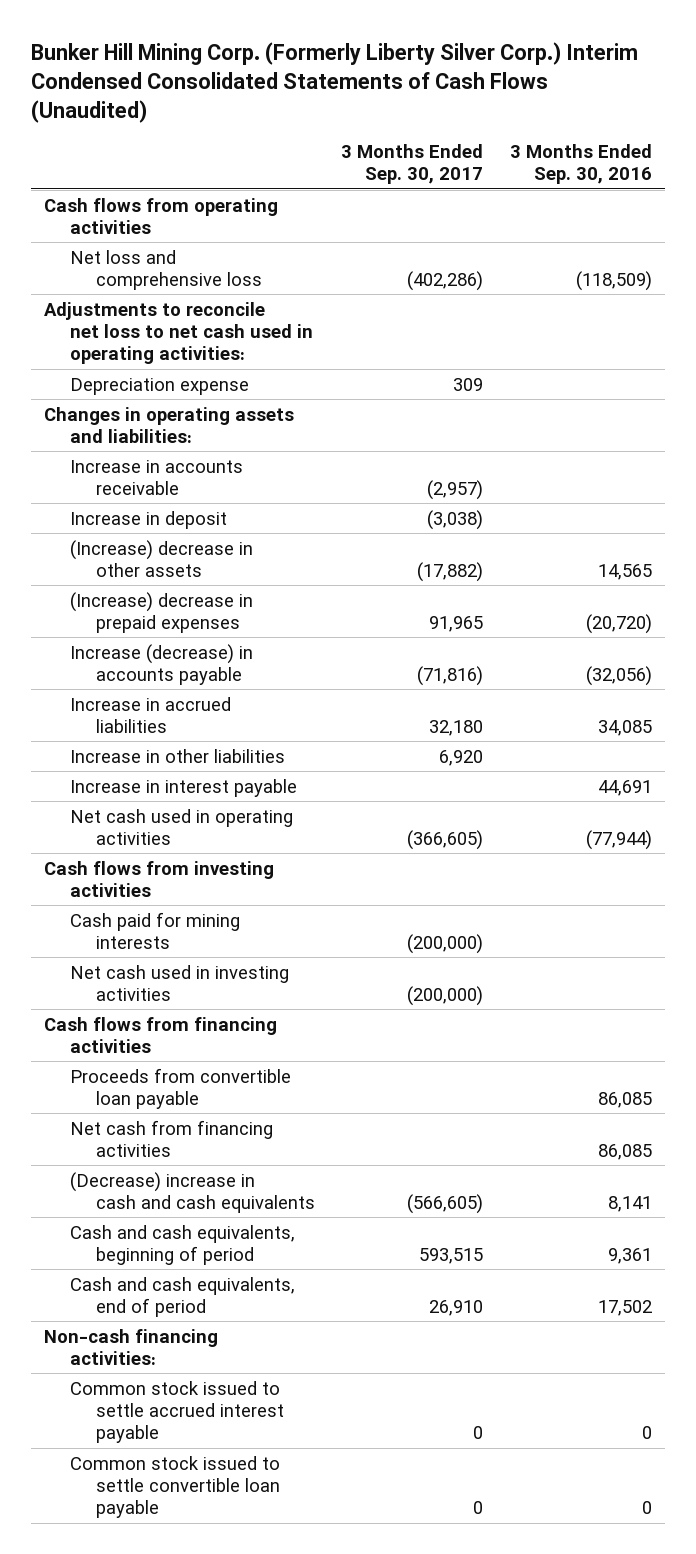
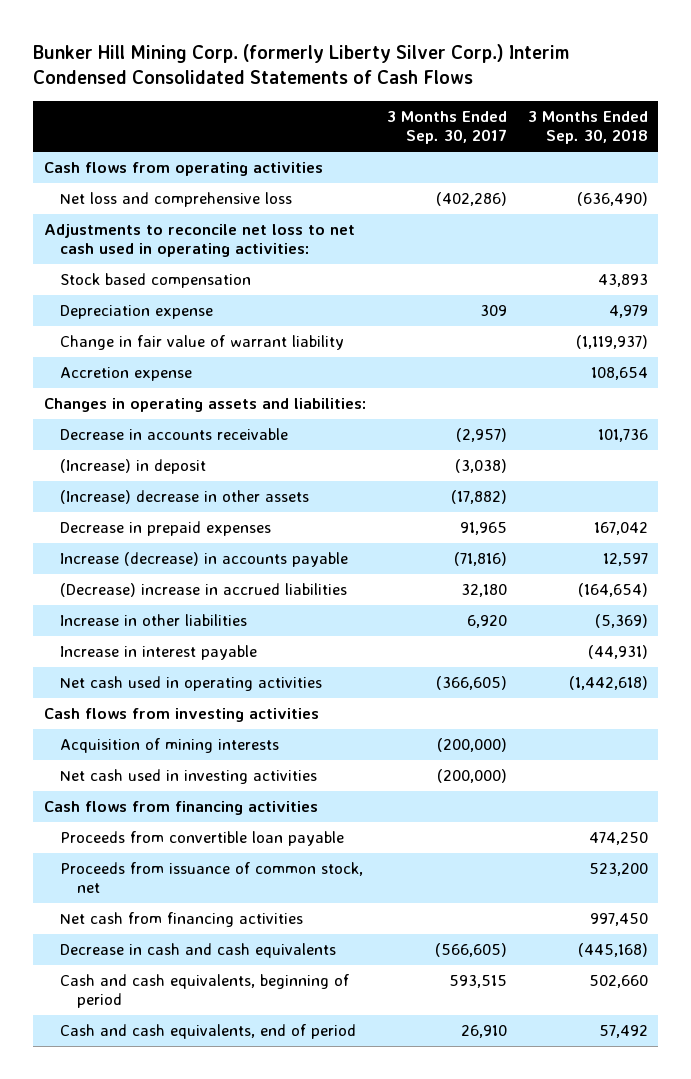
[30,41,638,123] Bunker Hill Mining Corp. (Formerly Liberty Silver Corp.) Interim Condensed Consolidated Statements of Cash Flows (Unaudited) -> [32,43,569,85] Bunker Hill Mining Corp. (formerly Liberty Silver Corp.) Interim Condensed Consolidated Statements of Cash Flows
[509,144,652,185] 3 Months Ended Sep. 30, 2016 -> none
none -> [527,111,648,145] 3 Months Ended Sep. 30, 2018
none -> [60,273,252,289] Stock based compensation
none -> [60,335,345,351] Change in fair value of warrant liability
none -> [60,367,193,382] Accretion expense
[70,459,244,495] Increase in accounts receivable -> [60,428,289,441] Decrease in accounts receivable
[70,510,228,529] Increase in deposit -> [60,459,207,475] (Increase) in deposit
[70,591,254,633] (Increase) decrease in prepaid expenses -> [60,521,272,537] Decrease in prepaid expenses
[70,696,232,733] Increase in accrued liabilities -> [60,583,348,598] (Decrease) increase in accrued liabilities
[70,911,241,949] Cash paid for mining interests -> none
none -> [60,738,280,754] Acquisition of mining interests
none -> [60,862,364,894] Proceeds from issuance of common stock, net
[70,1171,316,1213] (Decrease) increase in cash and cash equivalents -> [60,943,337,959] Decrease in cash and cash equivalents
[44,1328,219,1365] Non-cash financing activities: -> none
[70,1380,285,1444] Common stock issued to settle accrued interest payable -> none
[70,1455,281,1519] Common stock issued to settle convertible loan payable -> none

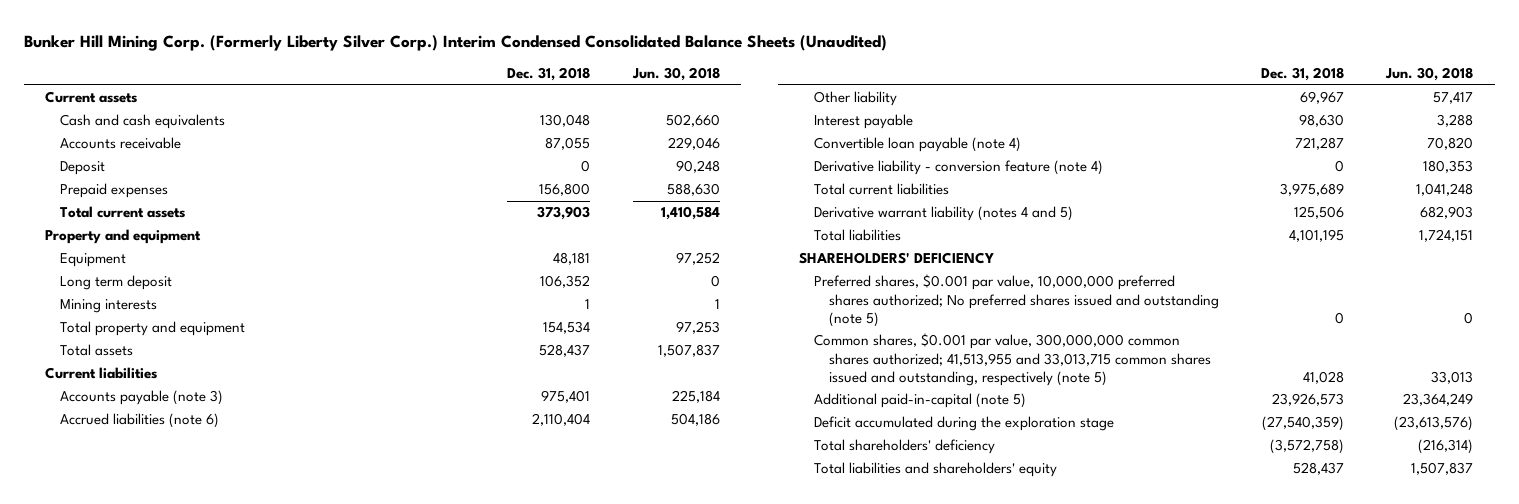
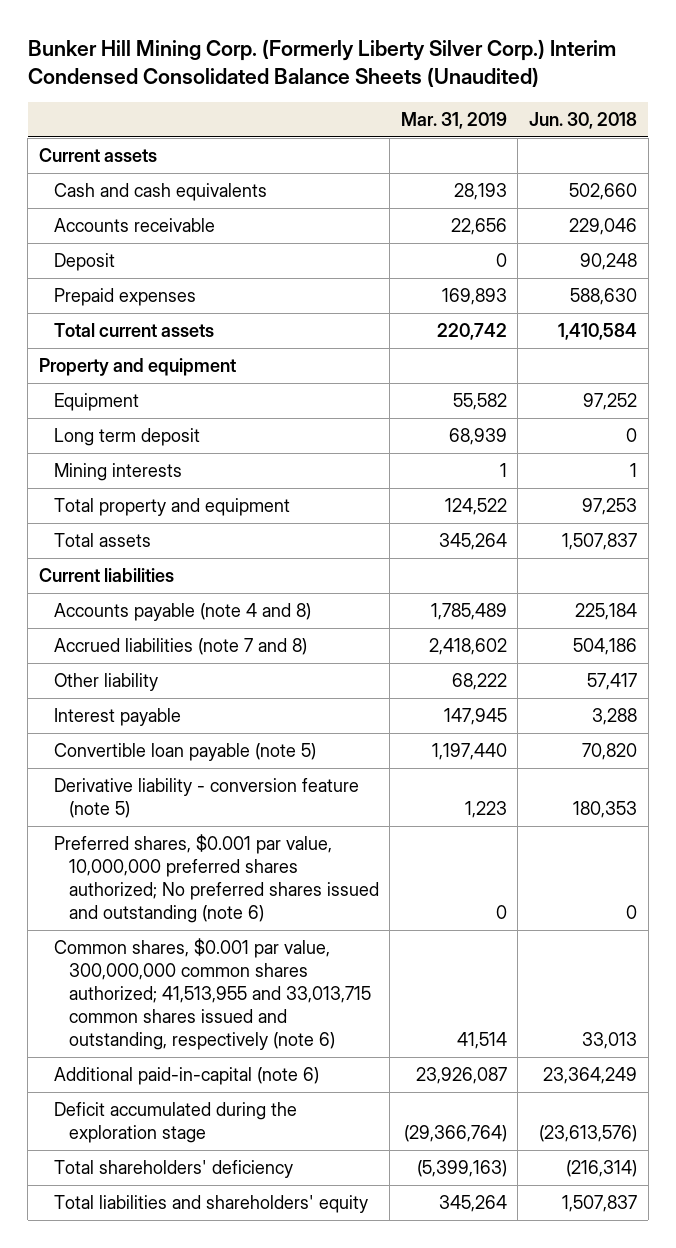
[507,67,591,82] Dec. 31, 2018 -> none
none -> [400,111,507,129] Mar. 31, 2019
[60,390,224,406] Accounts payable (note 3) -> [53,603,311,622] Accounts payable (note 4 and 8)
[60,413,220,429] Accrued liabilities (note 6) -> [53,638,307,656] Accrued liabilities (note 7 and 8)
[813,183,949,196] Total current liabilities -> none
[813,206,1073,222] Derivative warrant liability (notes 4 and 5) -> none
[813,229,901,242] Total liabilities -> none
[799,252,995,265] SHAREHOLDERS' DEFICIENCY -> none
[813,137,1021,153] Convertible loan payable (note 4) -> [53,743,316,762] Convertible loan payable (note 5)
[813,160,1103,176] Derivative liability - conversion feature (note 4) -> [53,778,359,819] Derivative liability - conversion feature (note 5)
[813,274,1219,328] Preferred shares, $0.001 par value, 10,000,000 preferred shares authorized; No preferred shares issued and outstanding (note 5) -> [53,834,379,924] Preferred shares, $0.001 par value, 10,000,000 preferred shares authorized; No preferred shares issued and outstanding (note 6)
[813,333,1211,387] Common shares, $0.001 par value, 300,000,000 common shares authorized; 41,513,955 and 33,013,715 common shares issued and outstanding, respectively (note 5) -> [53,938,371,1050] Common shares, $0.001 par value, 300,000,000 common shares authorized; 41,513,955 and 33,013,715 common shares issued and outstanding, respectively (note 6)
[813,393,1026,409] Additional paid-in-capital (note 5) -> [53,1067,319,1086] Additional paid-in-capital (note 6)

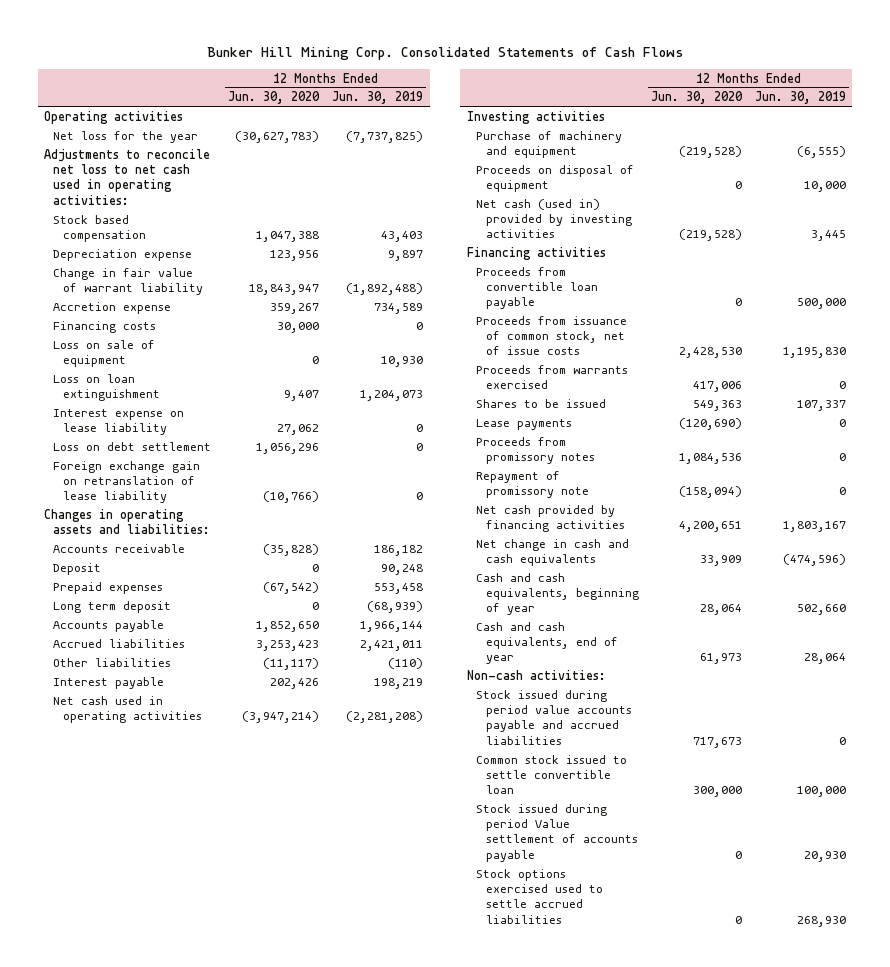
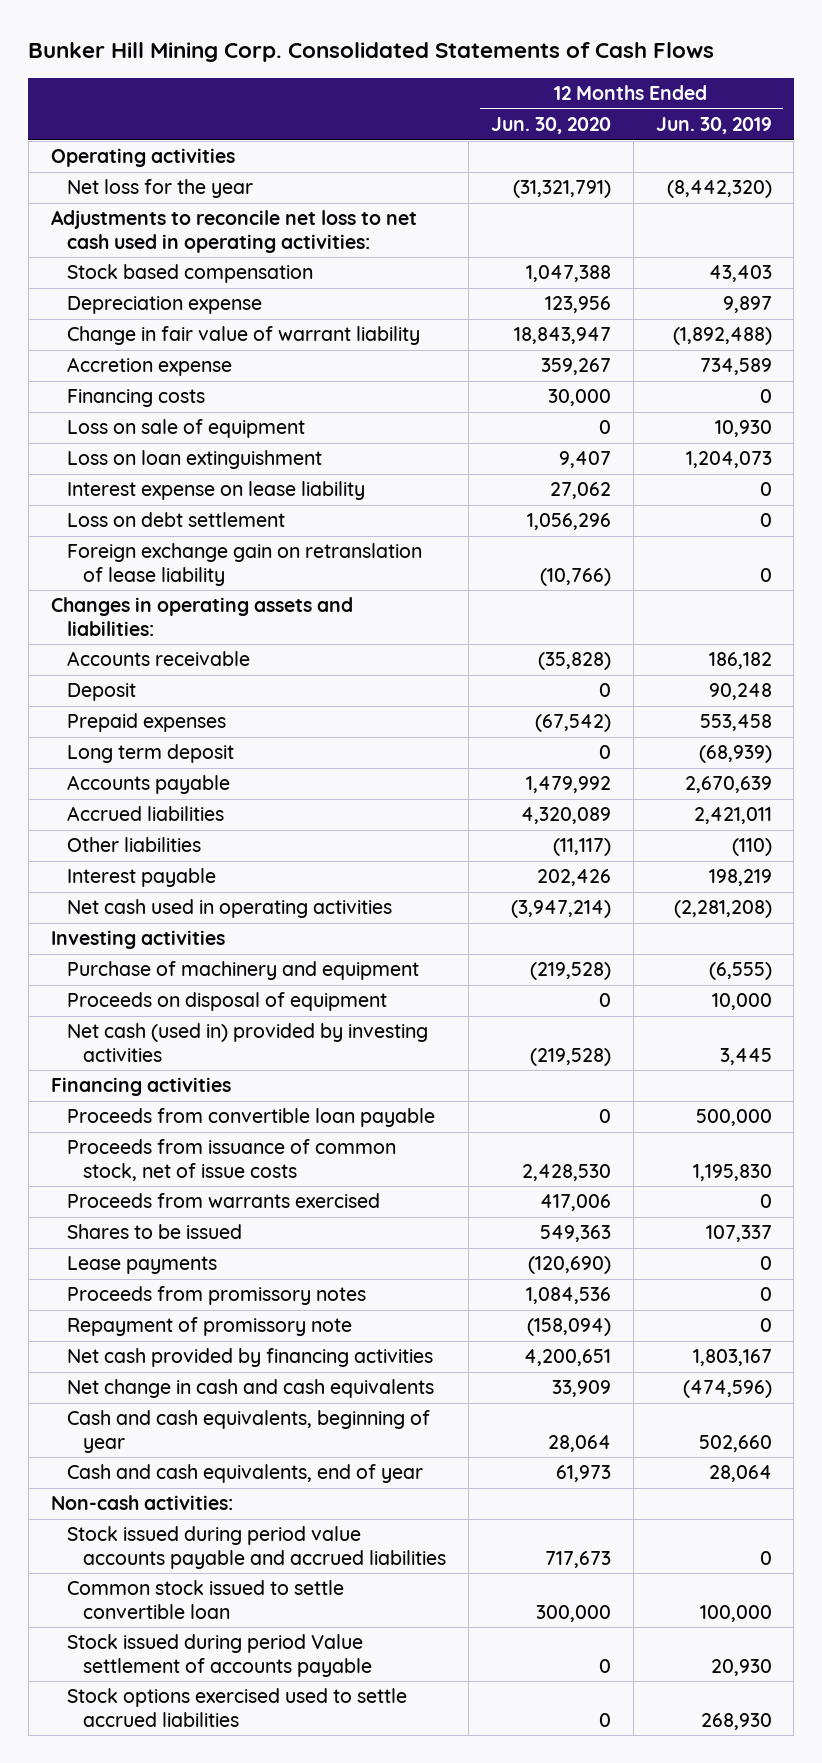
[235,130,320,143] (30,627,783) -> [512,180,611,199] (31,321,791)
[346,130,424,143] (7,737,825) -> [666,180,772,199] (8,442,320)
[256,620,320,632] 1,852,650 -> [525,776,611,794] 1,479,992
[360,620,424,632] 1,966,144 -> [684,776,772,794] 2,670,639
[256,639,320,651] 3,253,423 -> [520,807,611,825] 4,320,089

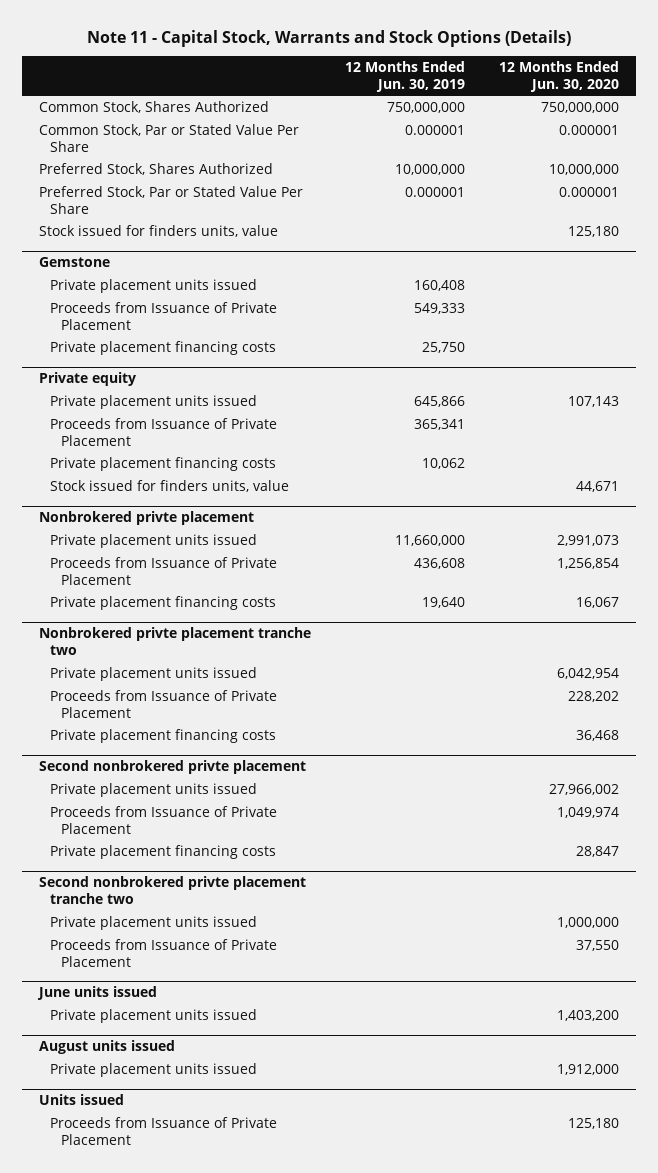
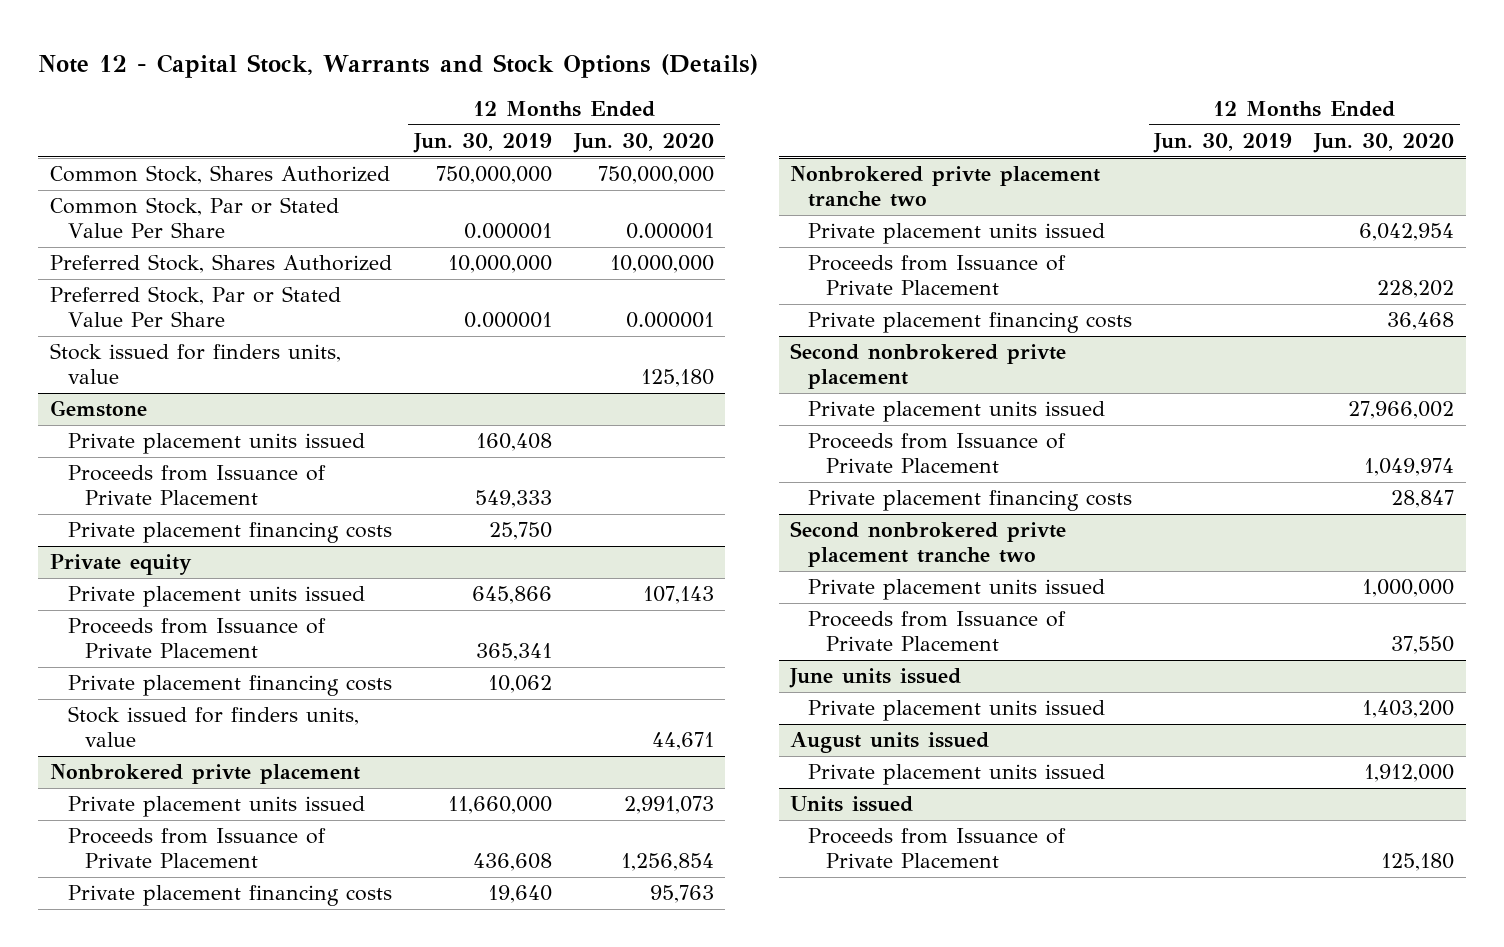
[87,29,572,47] Note 11 - Capital Stock, Warrants and Stock Options (Details) -> [38,53,759,78] Note 12 - Capital Stock, Warrants and Stock Options (Details)
[576,597,620,609] 16,067 -> [650,885,715,904] 95,763

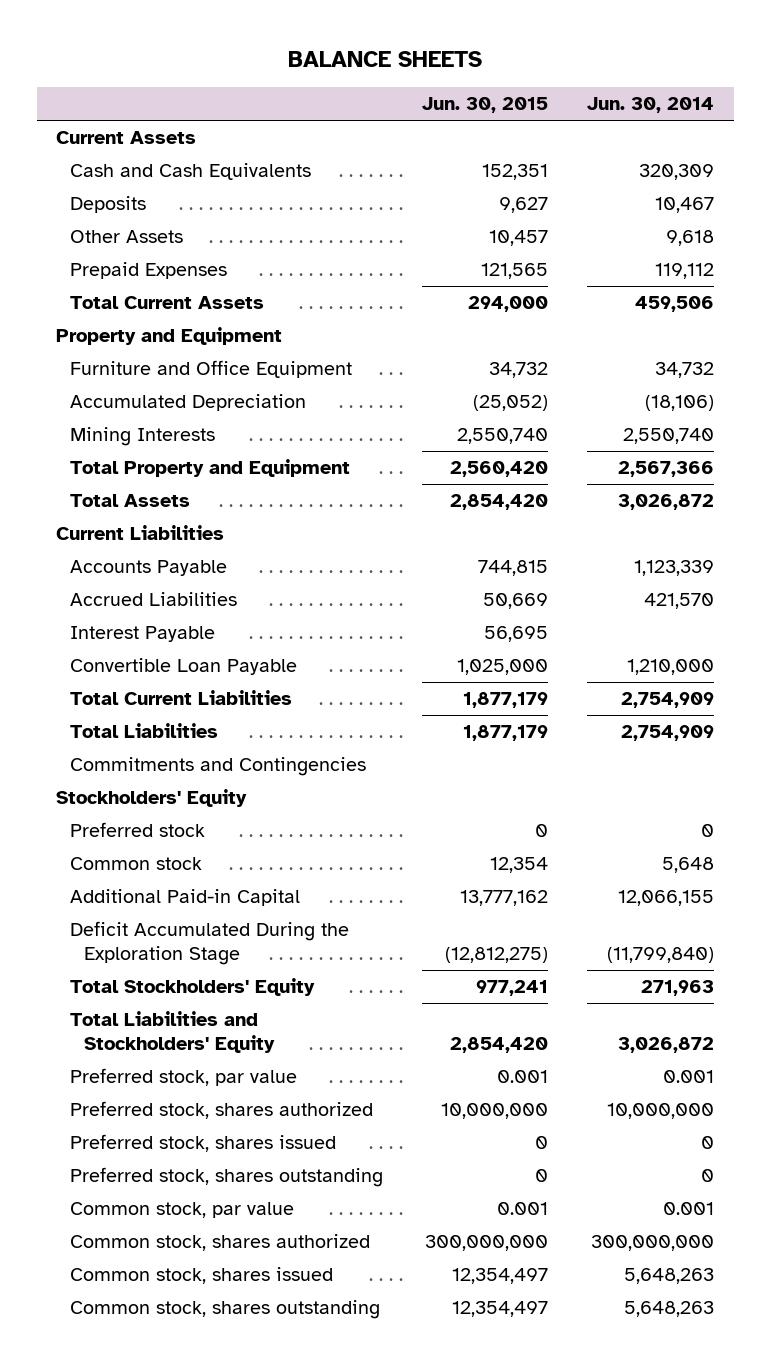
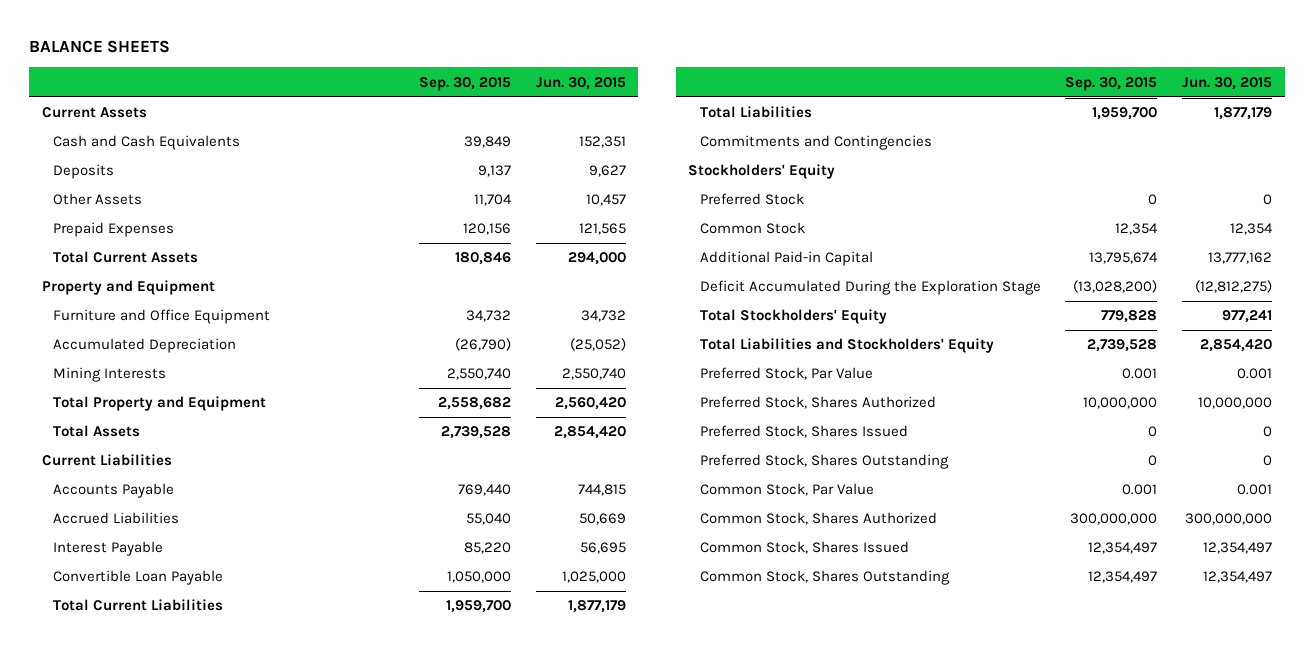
[587,97,715,114] Jun. 30, 2014 -> none
none -> [418,76,511,91] Sep. 30, 2015
[70,822,206,838] Preferred stock -> [699,193,804,206] Preferred Stock
[70,857,203,871] Common stock -> [699,222,805,235] Common Stock
[70,1068,298,1087] Preferred stock, par value -> [699,367,873,381] Preferred Stock, Par Value
[70,1101,374,1120] Preferred stock, shares authorized -> [699,396,936,410] Preferred Stock, Shares Authorized
[70,1134,337,1153] Preferred stock, shares issued -> [699,425,908,439] Preferred Stock, Shares Issued
[70,1167,384,1188] Preferred stock, shares outstanding -> [699,454,949,470] Preferred Stock, Shares Outstanding
[70,1202,295,1219] Common stock, par value -> [699,483,874,497] Common Stock, Par Value
[70,1234,371,1252] Common stock, shares authorized -> [699,512,937,526] Common Stock, Shares Authorized
[70,1267,334,1285] Common stock, shares issued -> [699,541,909,555] Common Stock, Shares Issued
[70,1300,381,1320] Common stock, shares outstanding -> [699,570,950,586] Common Stock, Shares Outstanding

